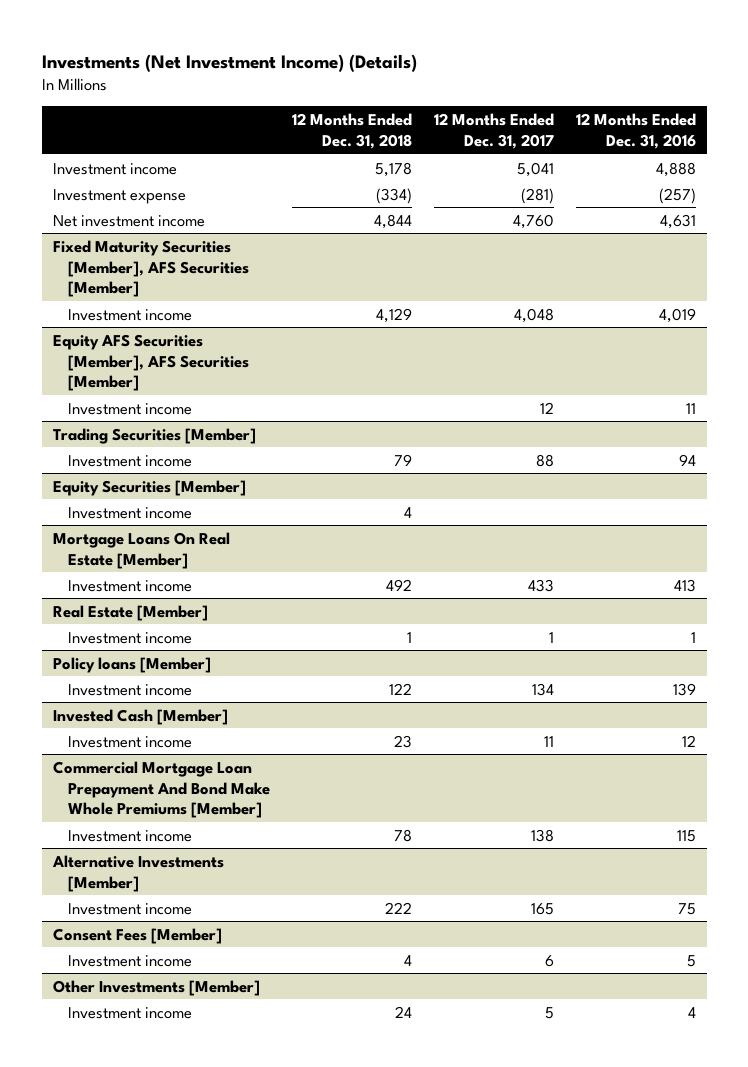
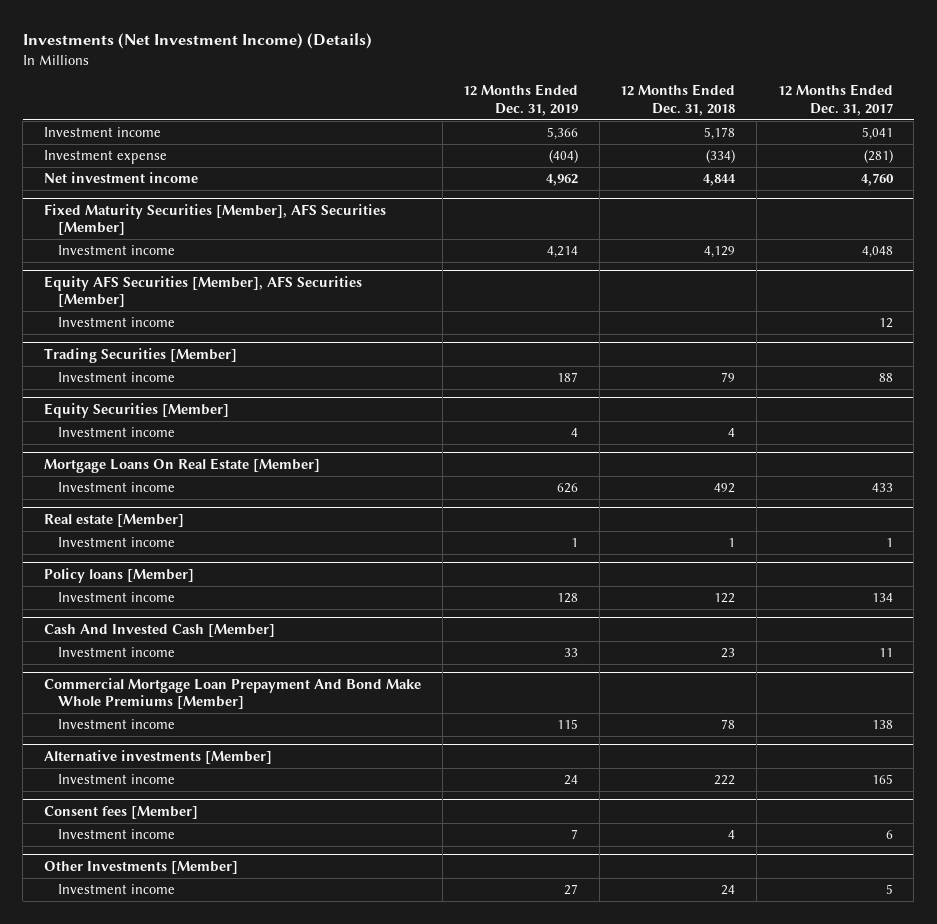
[575,112,696,149] 12 Months Ended Dec. 31, 2016 -> none
none -> [463,84,579,116] 12 Months Ended Dec. 31, 2019
[52,604,208,621] Real Estate [Member] -> [44,513,185,527] Real estate [Member]
[52,708,228,725] Invested Cash [Member] -> [44,623,276,637] Cash And Invested Cash [Member]
[51,854,224,892] Alternative Investments [Member] -> [44,749,273,764] Alternative investments [Member]
[52,927,222,944] Consent Fees [Member] -> [44,805,199,819] Consent fees [Member]

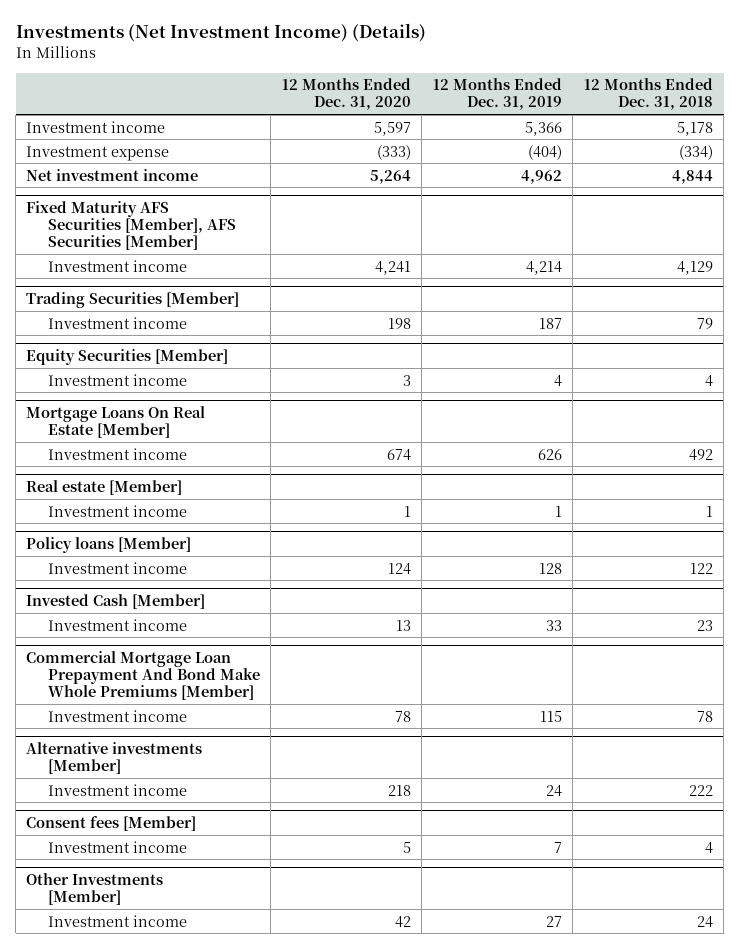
[777,84,893,116] 12 Months Ended Dec. 31, 2017 -> none
none -> [281,78,411,111] 12 Months Ended Dec. 31, 2020
[44,203,387,236] Fixed Maturity Securities [Member], AFS Securities [Member] -> [26,201,237,250] Fixed Maturity AFS Securities [Member], AFS Securities [Member]
[44,275,363,308] Equity AFS Securities [Member], AFS Securities [Member] -> none
[57,317,175,328] Investment income -> none
[44,623,276,637] Cash And Invested Cash [Member] -> [26,594,206,610] Invested Cash [Member]

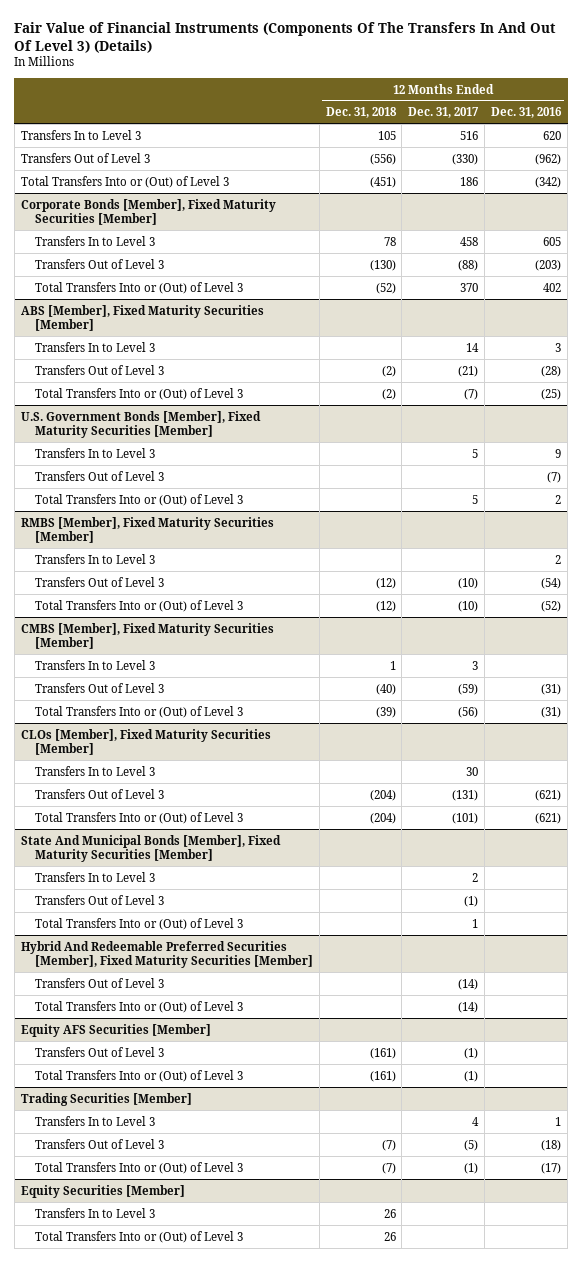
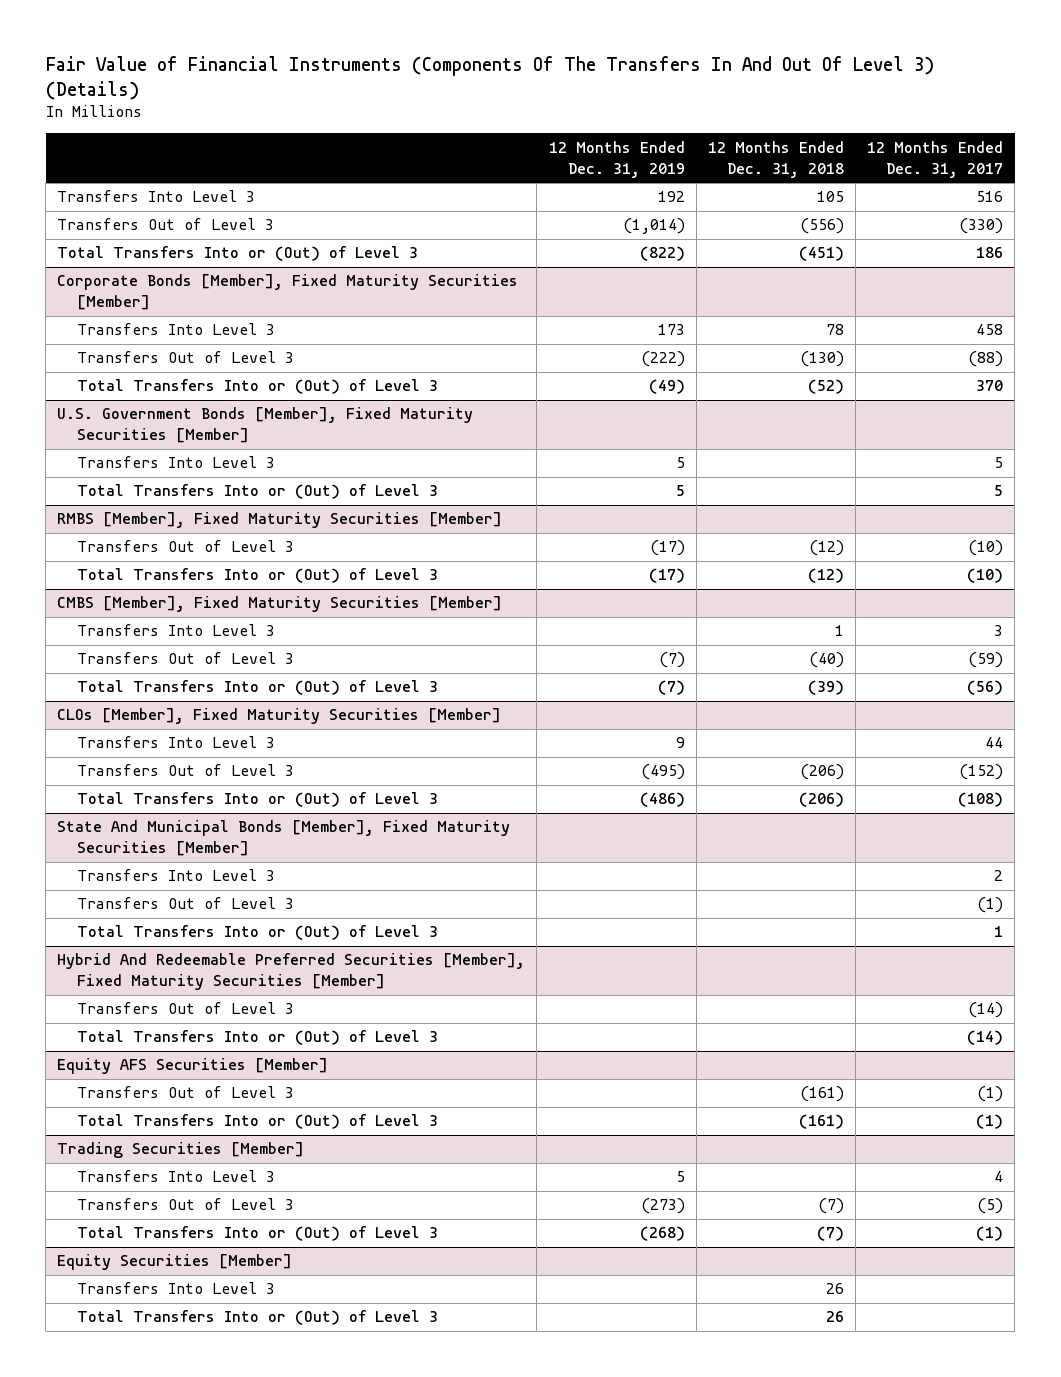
[491,107,563,119] Dec. 31, 2016 -> none
none -> [548,140,685,178] 12 Months Ended Dec. 31, 2019
[20,129,141,140] Transfers In to Level 3 -> [57,190,256,203] Transfers Into Level 3
[34,235,155,246] Transfers In to Level 3 -> [77,323,276,336] Transfers Into Level 3
[20,304,264,331] ABS [Member], Fixed Maturity Securities [Member] -> none
[34,341,155,352] Transfers In to Level 3 -> none
[34,364,164,375] Transfers Out of Level 3 -> none
[34,387,243,400] Total Transfers Into or (Out) of Level 3 -> none
[34,470,164,481] Transfers Out of Level 3 -> none
[34,447,155,458] Transfers In to Level 3 -> [77,456,276,469] Transfers Into Level 3
[34,553,155,564] Transfers In to Level 3 -> none
[34,659,155,670] Transfers In to Level 3 -> [77,624,276,637] Transfers Into Level 3
[34,765,155,776] Transfers In to Level 3 -> [77,736,276,749] Transfers Into Level 3
[466,766,479,776] 30 -> [985,737,1004,749] 44
[369,789,396,801] (204) -> [799,764,844,781] (206)
[452,789,479,801] (131) -> [959,764,1004,781] (152)
[369,812,396,824] (204) -> [798,792,844,808] (206)
[452,812,479,824] (101) -> [958,792,1004,808] (108)
[34,871,155,882] Transfers In to Level 3 -> [77,869,276,882] Transfers Into Level 3
[34,1115,155,1126] Transfers In to Level 3 -> [77,1170,276,1183] Transfers Into Level 3
[34,1207,155,1218] Transfers In to Level 3 -> [77,1282,276,1295] Transfers Into Level 3

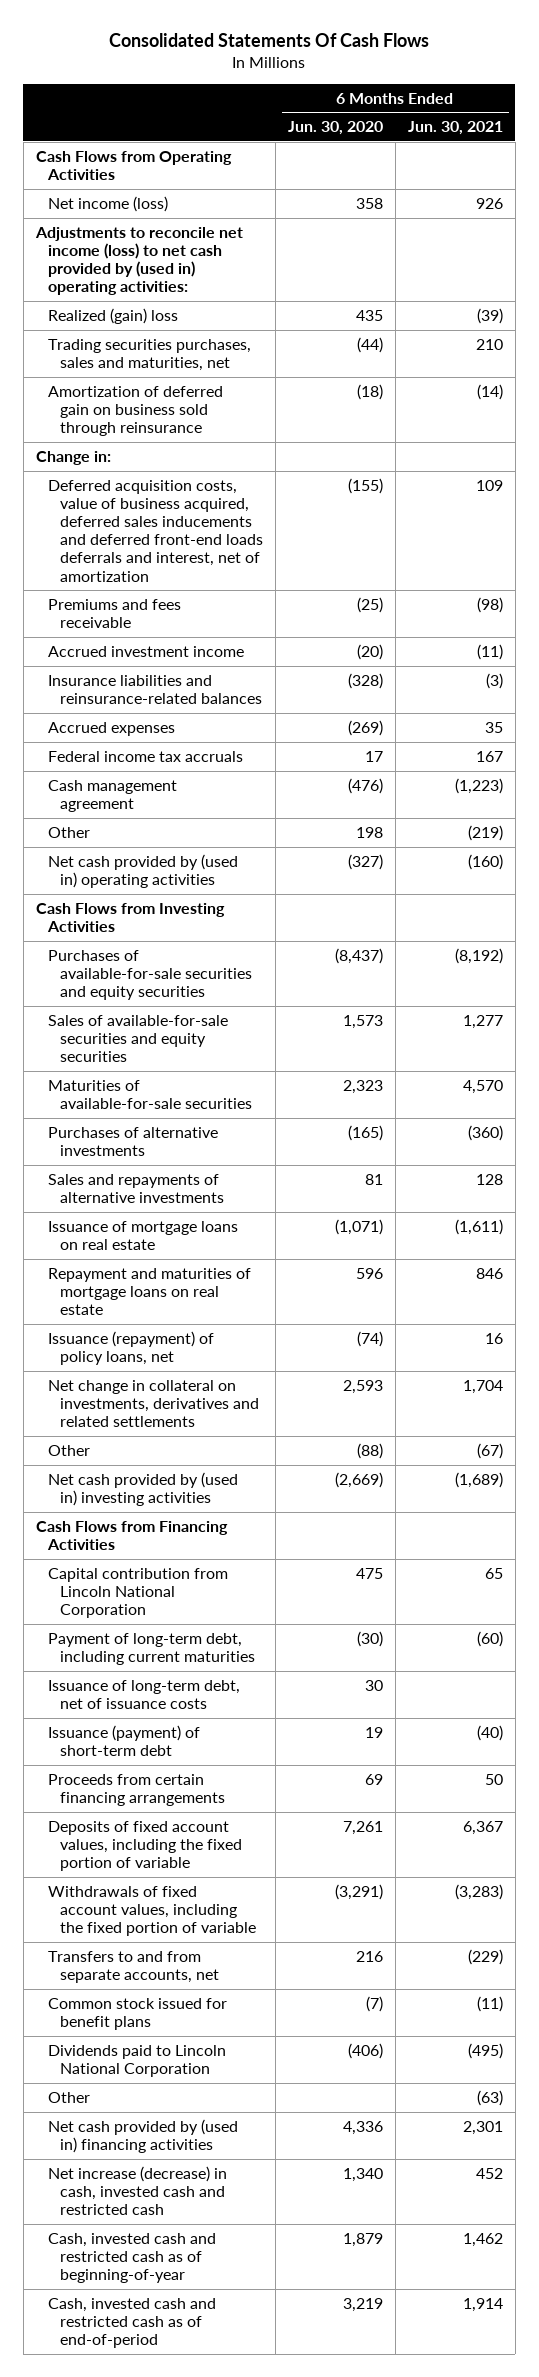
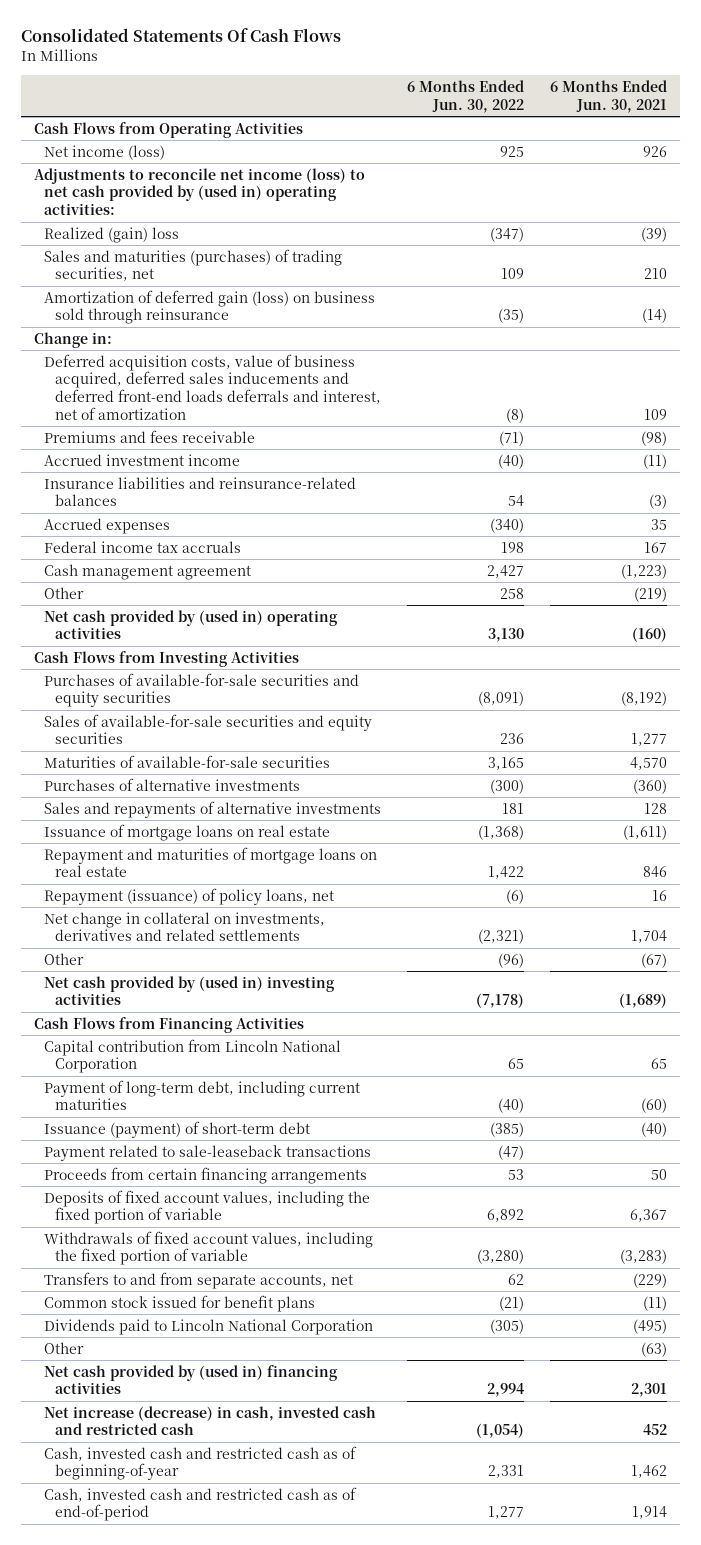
[287,121,383,136] Jun. 30, 2020 -> none
none -> [407,79,525,113] 6 Months Ended Jun. 30, 2022
[47,338,251,372] Trading securities purchases, sales and maturities, net -> [44,248,343,282] Sales and maturities (purchases) of trading securities, net
[47,385,223,437] Amortization of deferred gain on business sold through reinsurance -> [44,289,376,325] Amortization of deferred gain (loss) on business sold through reinsurance
[47,1330,214,1366] Issuance (repayment) of policy loans, net -> [44,887,335,905] Repayment (issuance) of policy loans, net
[47,1679,240,1710] Issuance of long-term debt, net of issuance costs -> none
none -> [44,1144,372,1161] Payment related to sale-leaseback transactions

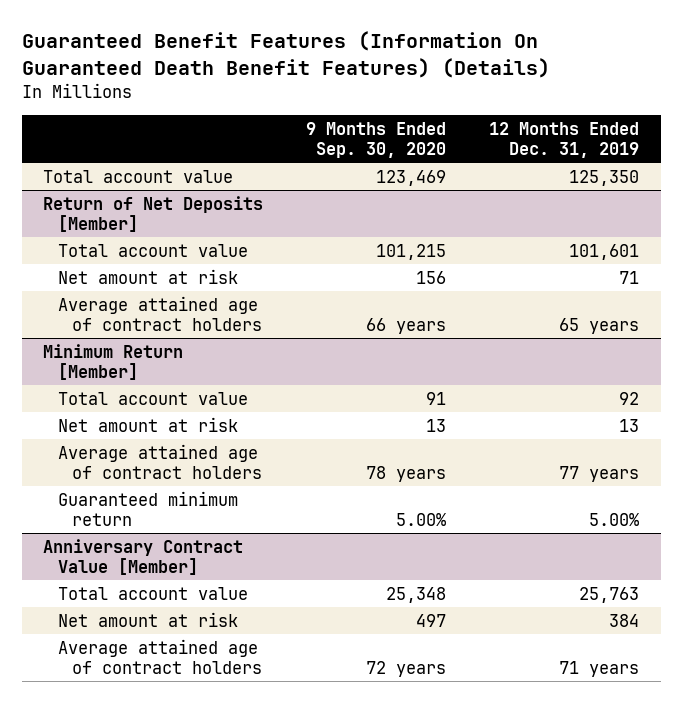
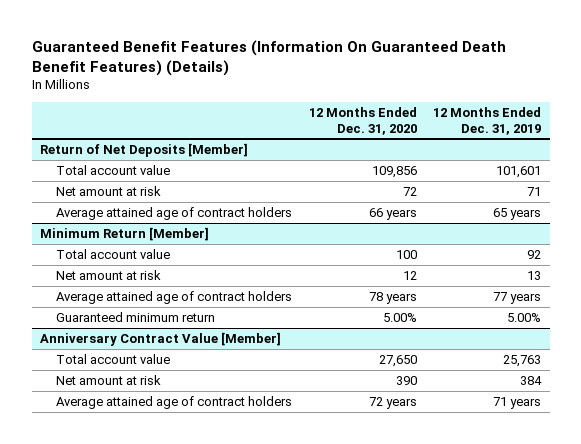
[306,122,447,159] 9 Months Ended Sep. 30, 2020 -> none
none -> [308,107,417,135] 12 Months Ended Dec. 31, 2020
[43,169,234,183] Total account value -> none

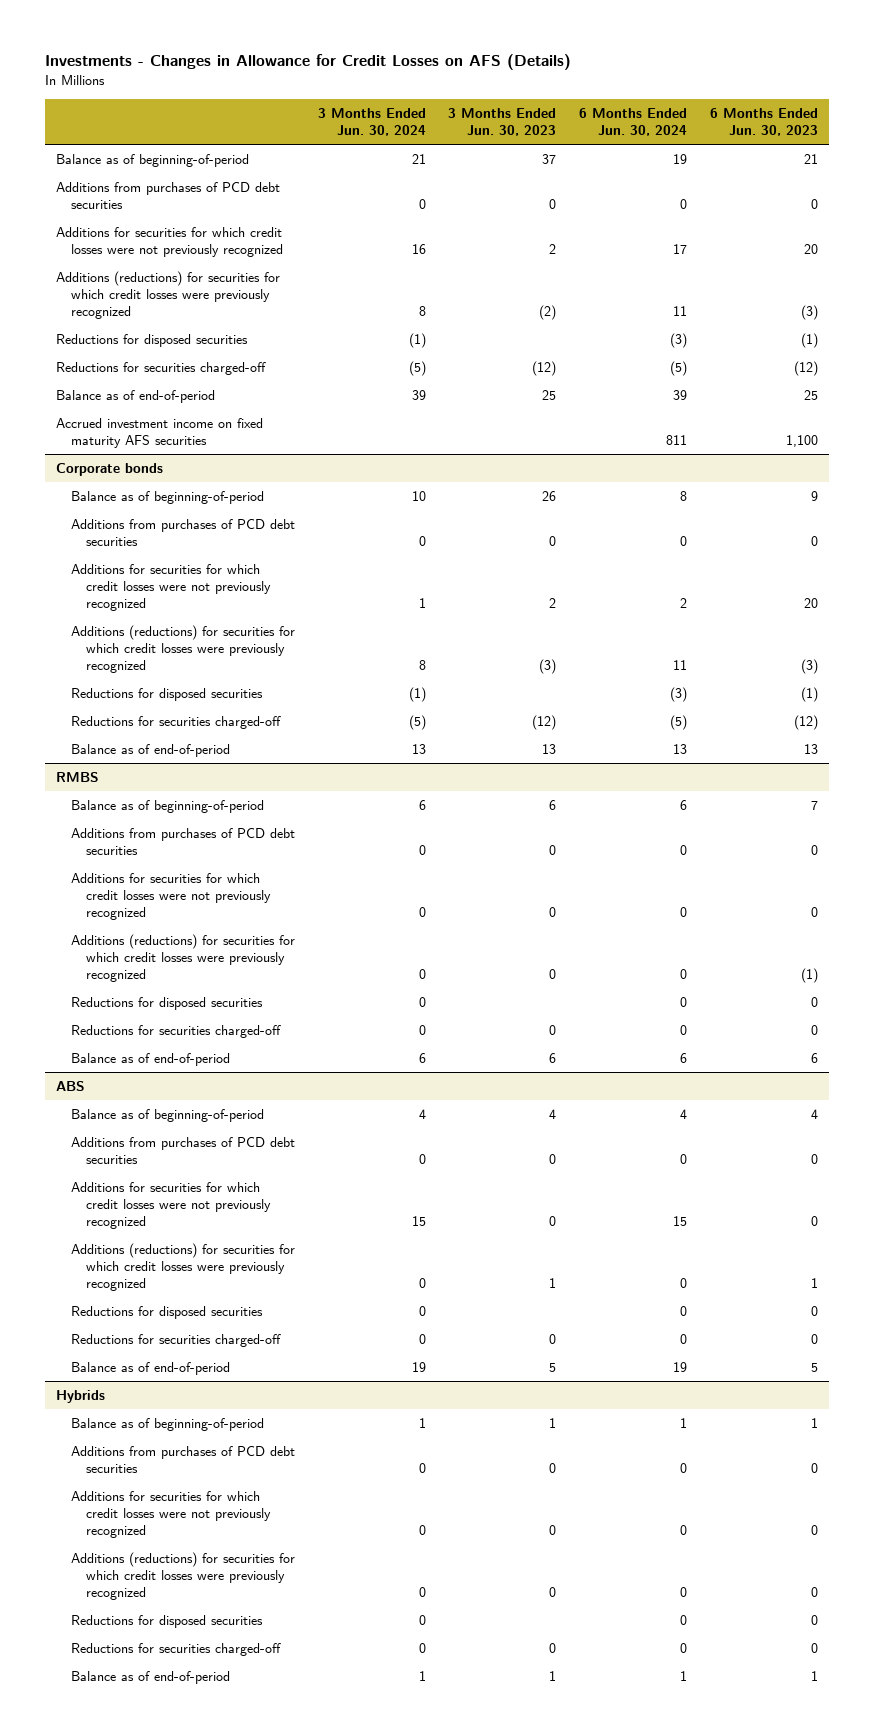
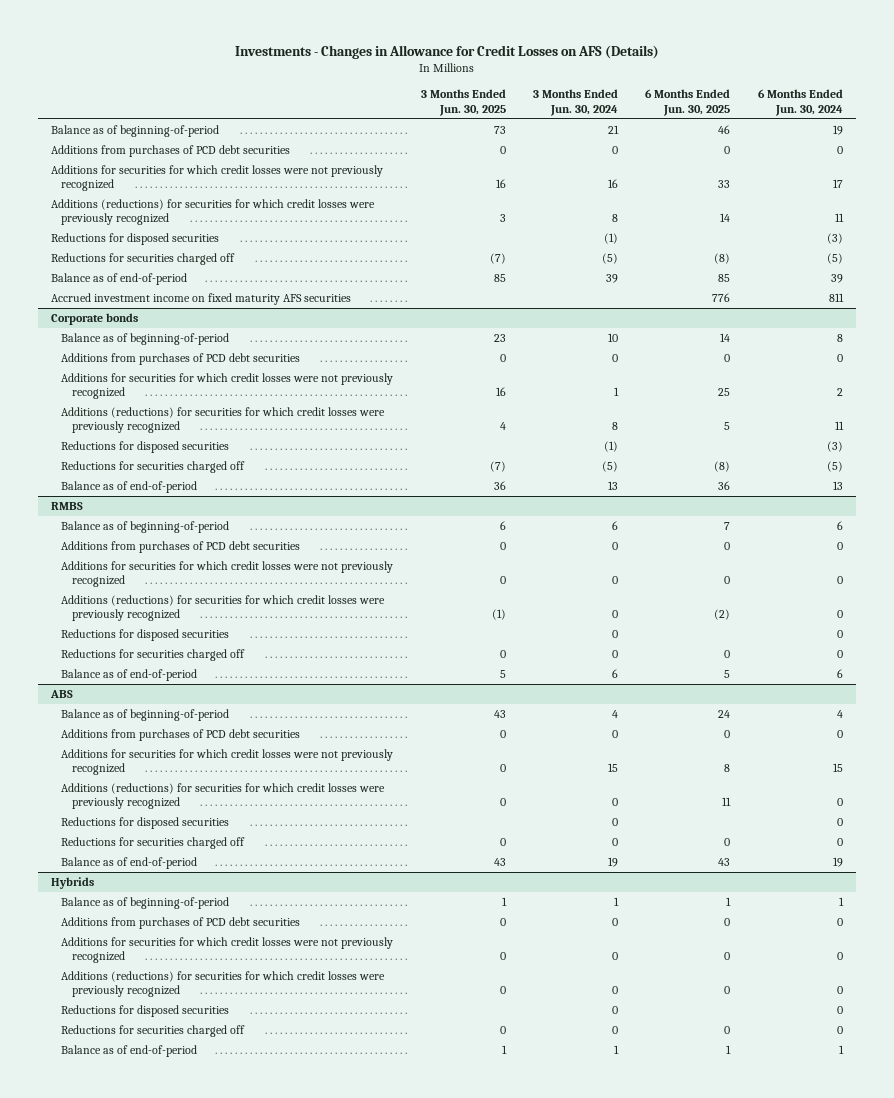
[448,107,557,137] 3 Months Ended Jun. 30, 2023 -> none
[709,107,818,137] 6 Months Ended Jun. 30, 2023 -> none
none -> [420,89,506,116] 3 Months Ended Jun. 30, 2025
none -> [645,89,731,116] 6 Months Ended Jun. 30, 2025
[56,361,267,375] Reductions for securities charged-off -> [51,253,236,266] Reductions for securities charged off
[70,715,281,729] Reductions for securities charged-off -> [61,461,246,474] Reductions for securities charged off
[70,1024,281,1038] Reductions for securities charged-off -> [61,649,246,662] Reductions for securities charged off
[70,1333,281,1347] Reductions for securities charged-off -> [61,837,246,850] Reductions for securities charged off
[70,1642,281,1656] Reductions for securities charged-off -> [61,1025,246,1038] Reductions for securities charged off

